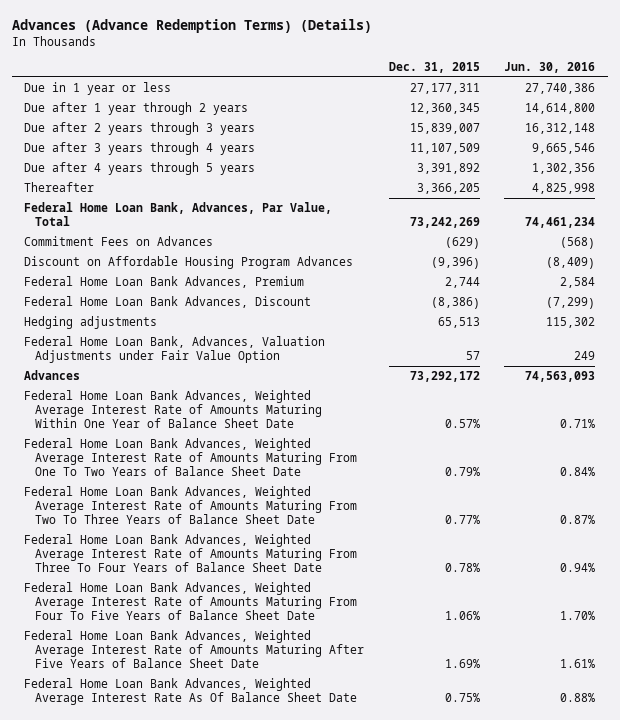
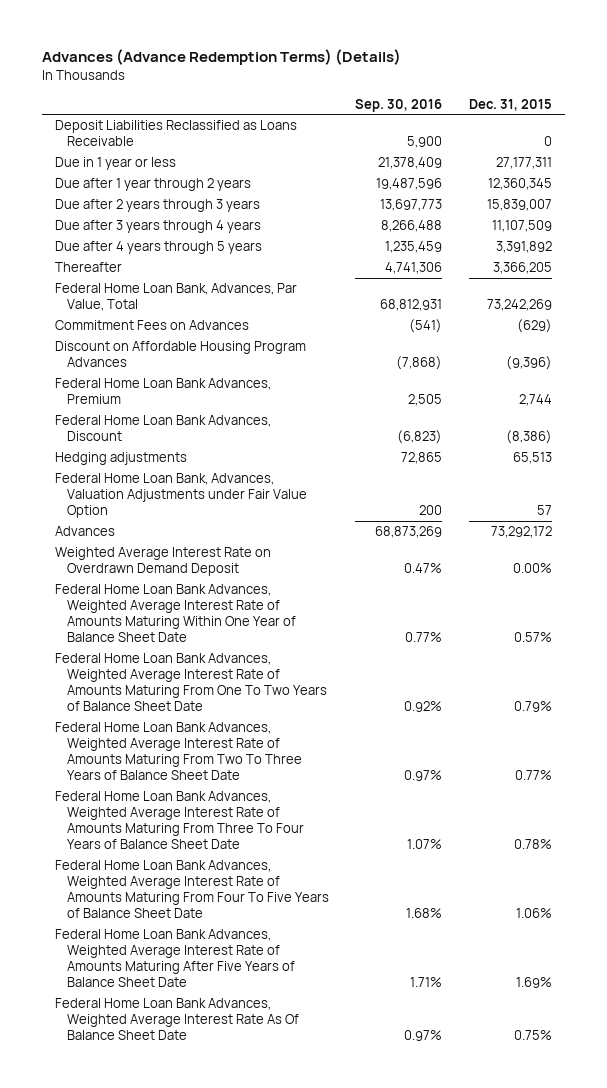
[504,62,596,74] Jun. 30, 2016 -> none
none -> [355,98,443,112] Sep. 30, 2016
none -> [55,120,298,147] Deposit Liabilities Reclassified as Loans Receivable
none -> [55,547,272,577] Weighted Average Interest Rate on Overdrawn Demand Deposit

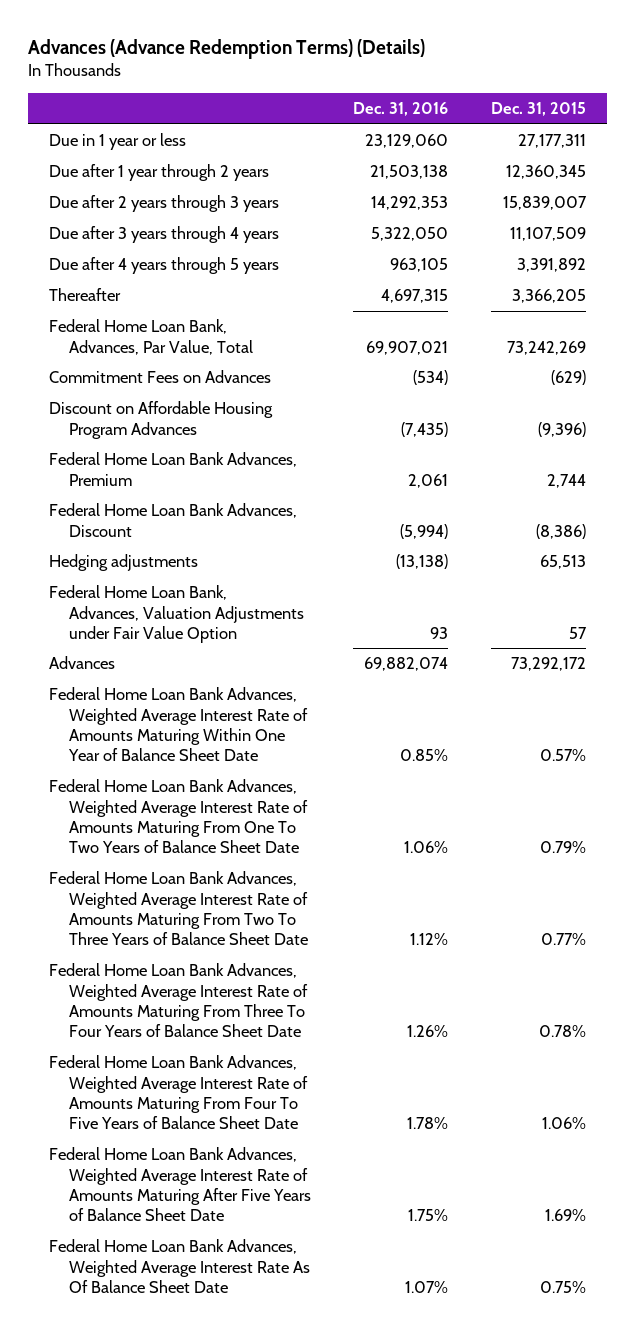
[355,98,443,112] Sep. 30, 2016 -> none
none -> [353,102,449,117] Dec. 31, 2016
[55,120,298,147] Deposit Liabilities Reclassified as Loans Receivable -> none
[55,547,272,577] Weighted Average Interest Rate on Overdrawn Demand Deposit -> none

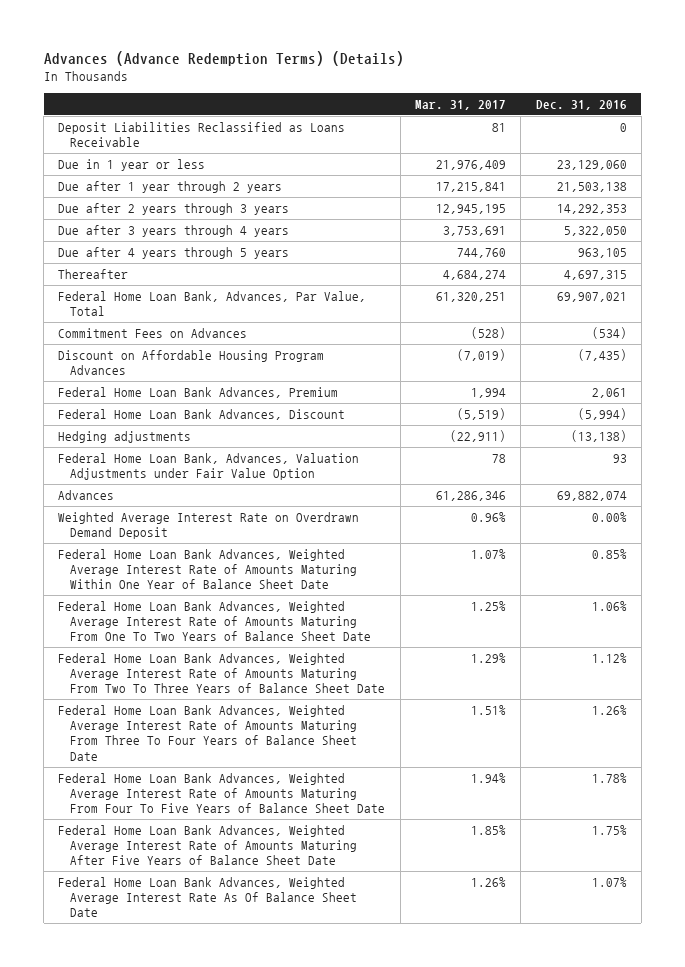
[490,102,586,117] Dec. 31, 2015 -> none
none -> [414,99,506,110] Mar. 31, 2017
none -> [58,122,346,148] Deposit Liabilities Reclassified as Loans Receivable
none -> [58,512,360,540] Weighted Average Interest Rate on Overdrawn Demand Deposit

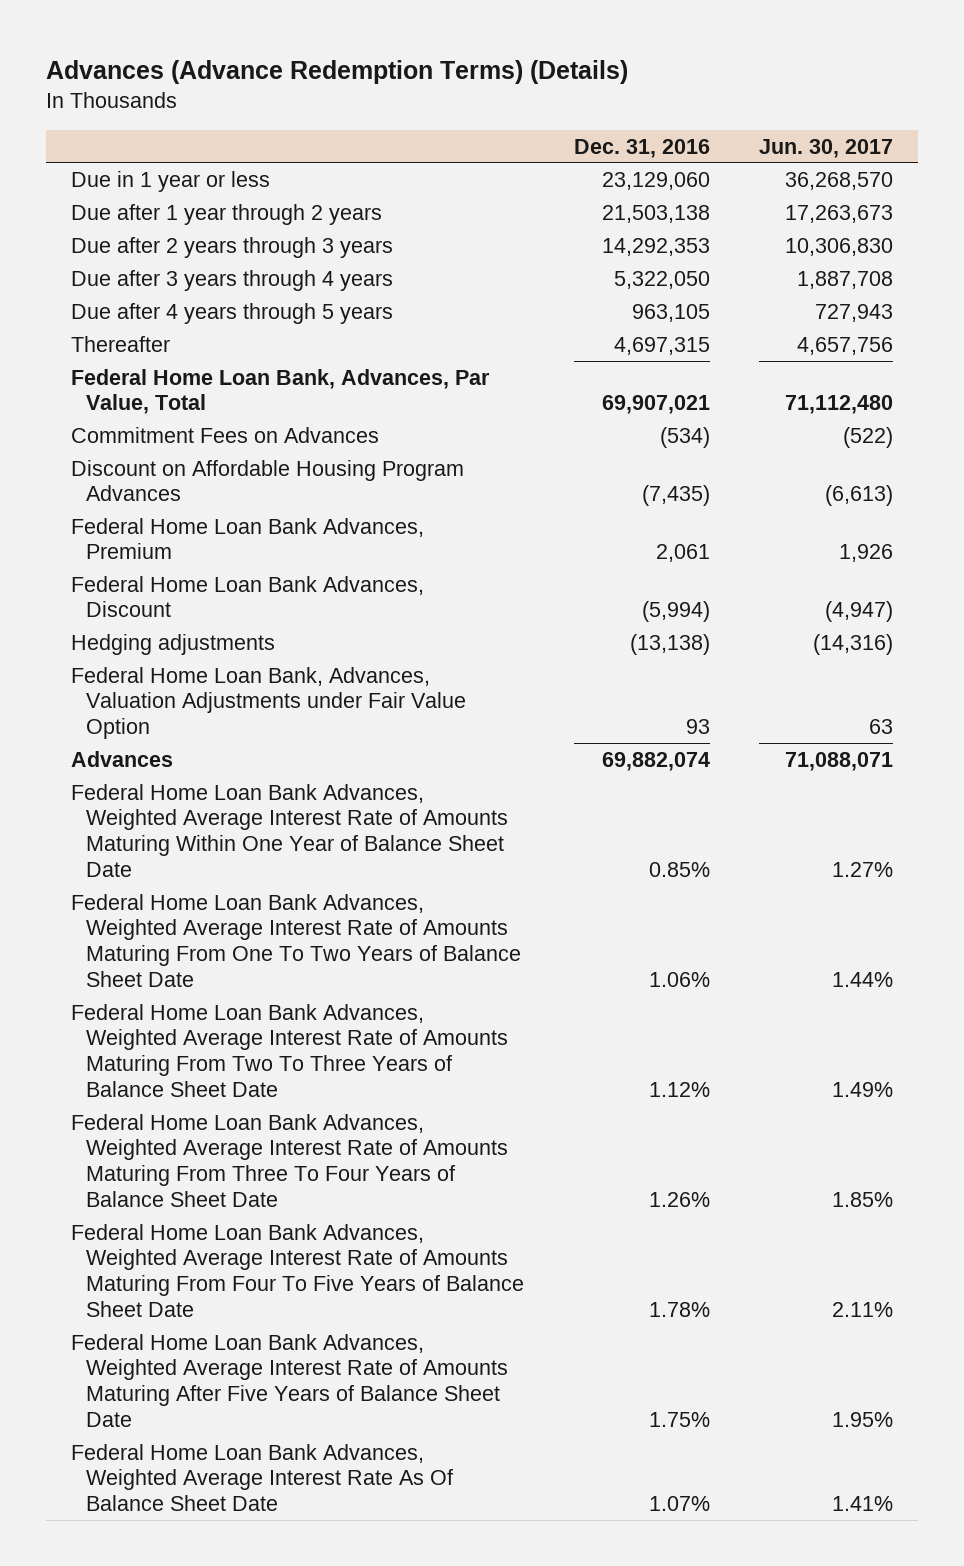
[414,99,506,110] Mar. 31, 2017 -> none
none -> [759,138,894,158] Jun. 30, 2017
[58,122,346,148] Deposit Liabilities Reclassified as Loans Receivable -> none
[58,512,360,540] Weighted Average Interest Rate on Overdrawn Demand Deposit -> none

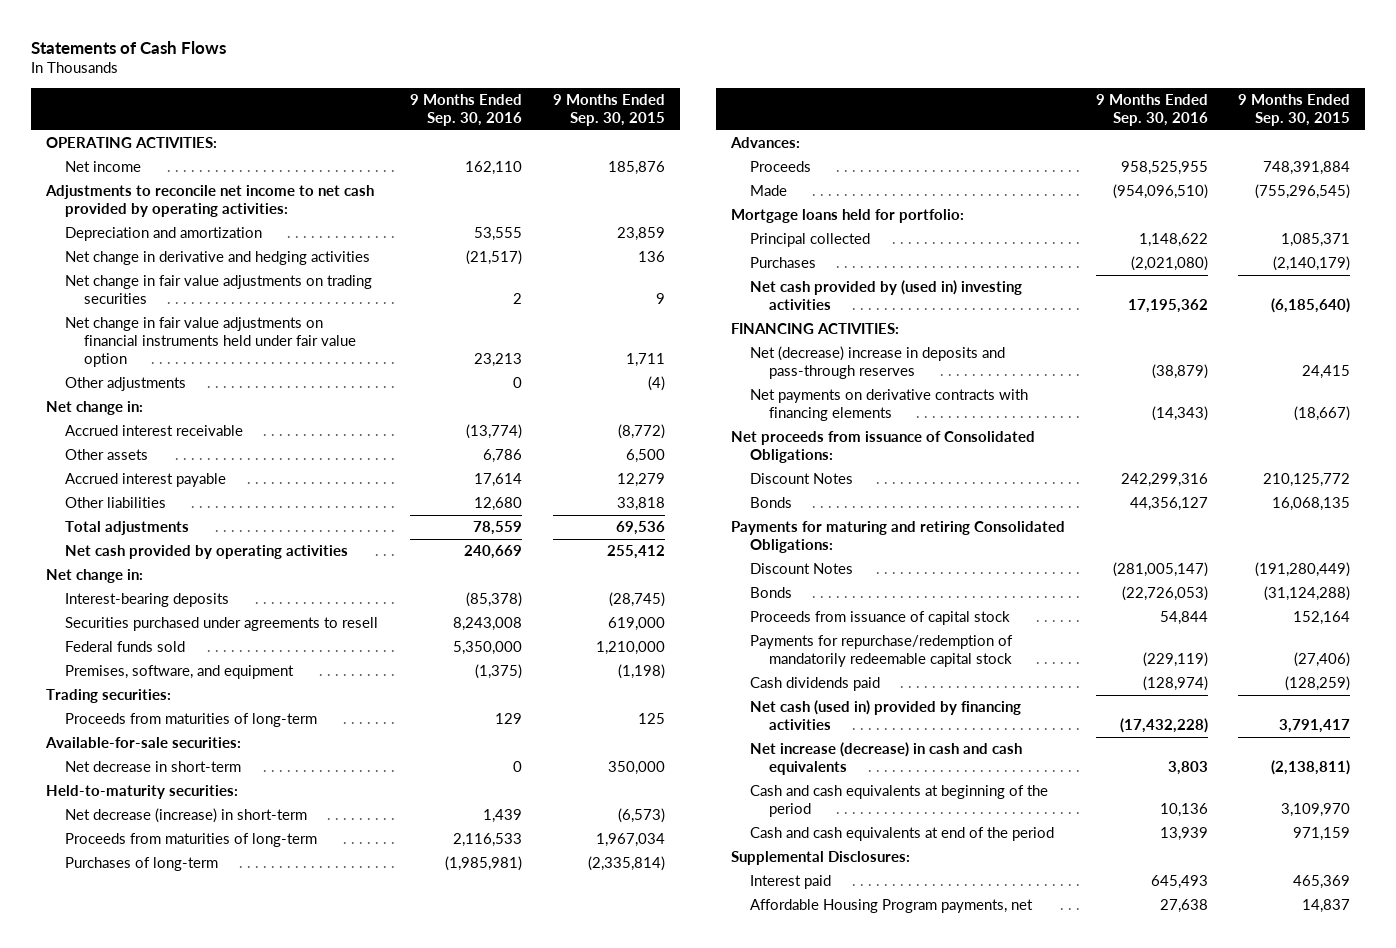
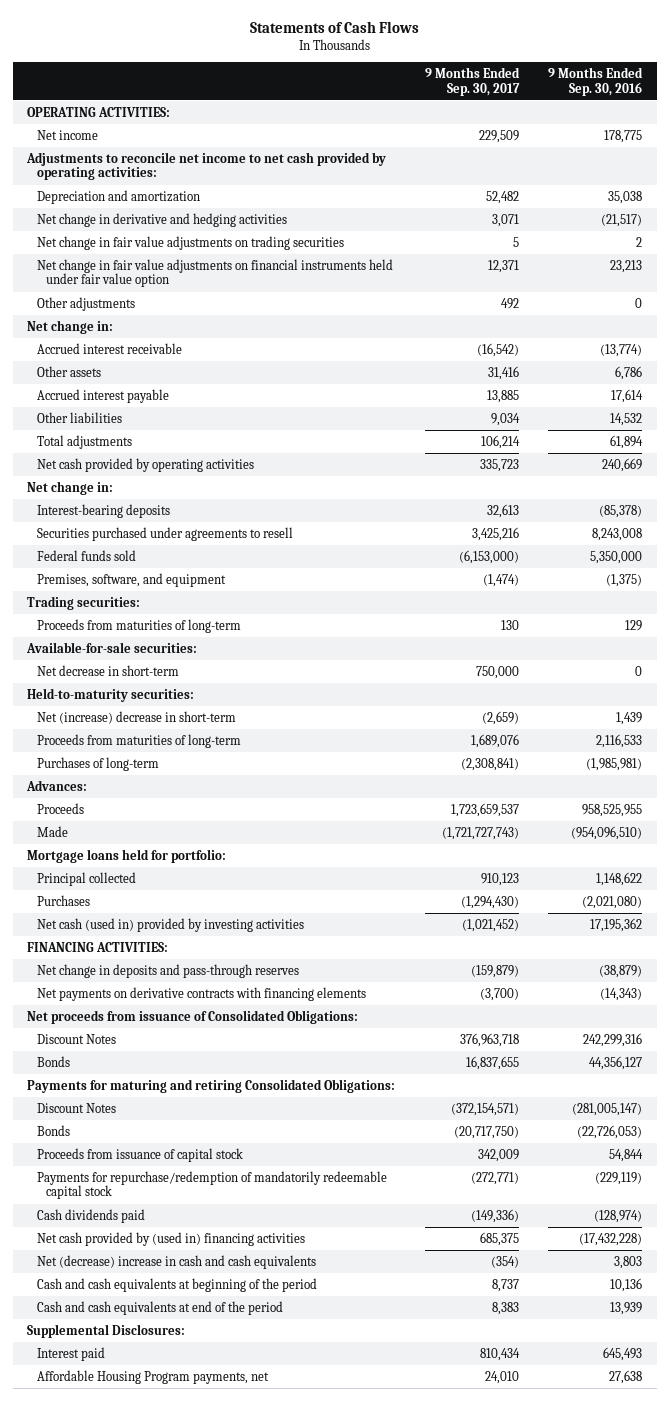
[552,94,665,126] 9 Months Ended Sep. 30, 2015 -> none
none -> [424,67,520,96] 9 Months Ended Sep. 30, 2017
[465,161,523,176] 162,110 -> [603,129,642,143] 178,775
[474,227,523,242] 53,555 -> [607,190,642,204] 35,038
[474,497,523,512] 12,680 -> [609,412,642,426] 14,532
[473,521,523,536] 78,559 -> [609,434,643,449] 61,894
[65,808,308,824] Net decrease (increase) in short-term -> [36,710,236,724] Net (increase) decrease in short-term
[750,280,1023,311] Net cash provided by (used in) investing activities -> [36,917,304,932] Net cash (used in) provided by investing activities
[750,346,1006,380] Net (decrease) increase in deposits and pass-through reserves -> [36,963,299,978] Net change in deposits and pass-through reserves
[750,700,1022,731] Net cash (used in) provided by financing activities -> [36,1231,305,1246] Net cash provided by (used in) financing activities
[750,742,1023,776] Net increase (decrease) in cash and cash equivalents -> [36,1254,316,1269] Net (decrease) increase in cash and cash equivalents

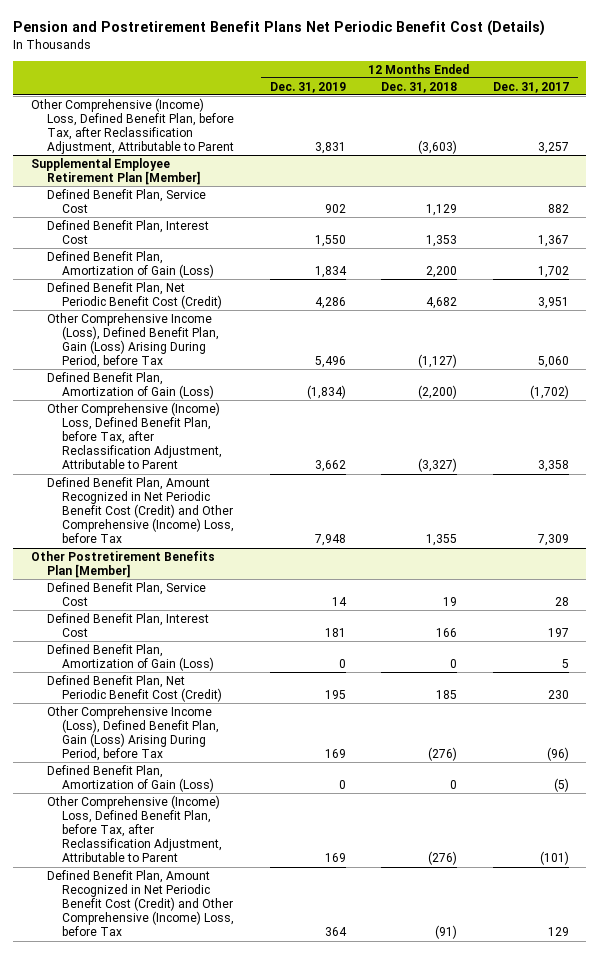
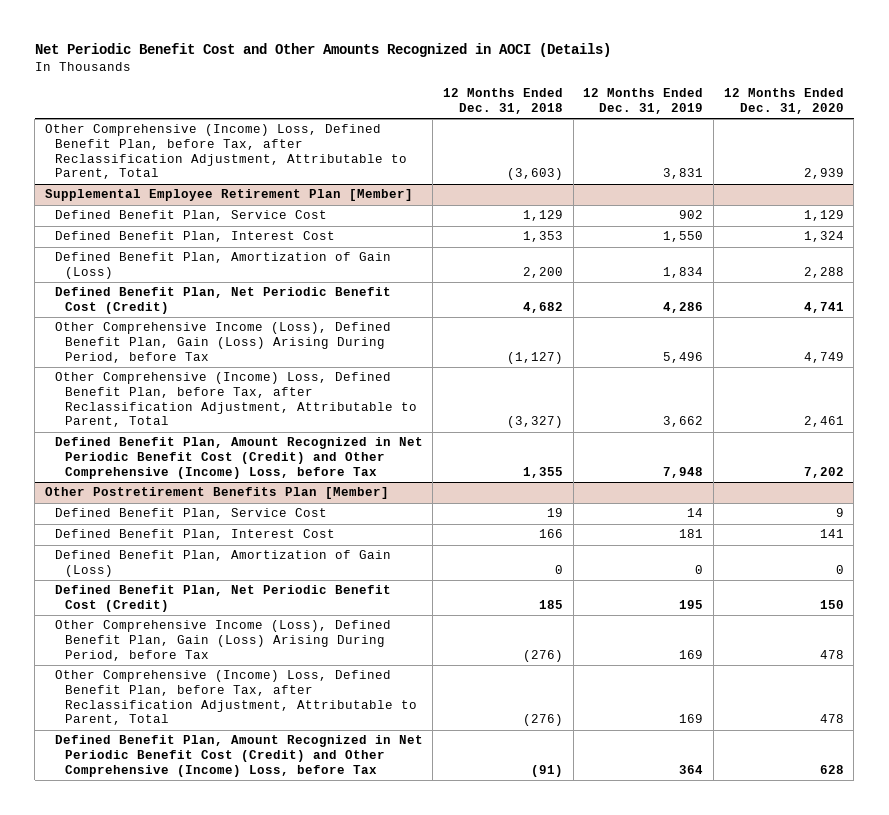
[13,20,546,37] Pension and Postretirement Benefit Plans Net Periodic Benefit Cost (Details) -> [34,43,611,58] Net Periodic Benefit Cost and Other Amounts Recognized in AOCI (Details)
[492,81,569,93] Dec. 31, 2017 -> none
none -> [723,88,844,115] 12 Months Ended Dec. 31, 2020
[30,97,234,155] Other Comprehensive (Income) Loss, Defined Benefit Plan, before Tax, after Reclassification Adjustment, Attributable to Parent -> [45,124,407,180] Other Comprehensive (Income) Loss, Defined Benefit Plan, before Tax, after Reclassification Adjustment, Attributable to Parent, Total
[46,371,215,399] Defined Benefit Plan, Amortization of Gain (Loss) -> none
[46,401,223,470] Other Comprehensive (Income) Loss, Defined Benefit Plan, before Tax, after Reclassification Adjustment, Attributable to Parent -> [54,372,417,428] Other Comprehensive (Income) Loss, Defined Benefit Plan, before Tax, after Reclassification Adjustment, Attributable to Parent, Total
[46,764,215,792] Defined Benefit Plan, Amortization of Gain (Loss) -> none
[46,794,223,863] Other Comprehensive (Income) Loss, Defined Benefit Plan, before Tax, after Reclassification Adjustment, Attributable to Parent -> [54,670,417,726] Other Comprehensive (Income) Loss, Defined Benefit Plan, before Tax, after Reclassification Adjustment, Attributable to Parent, Total

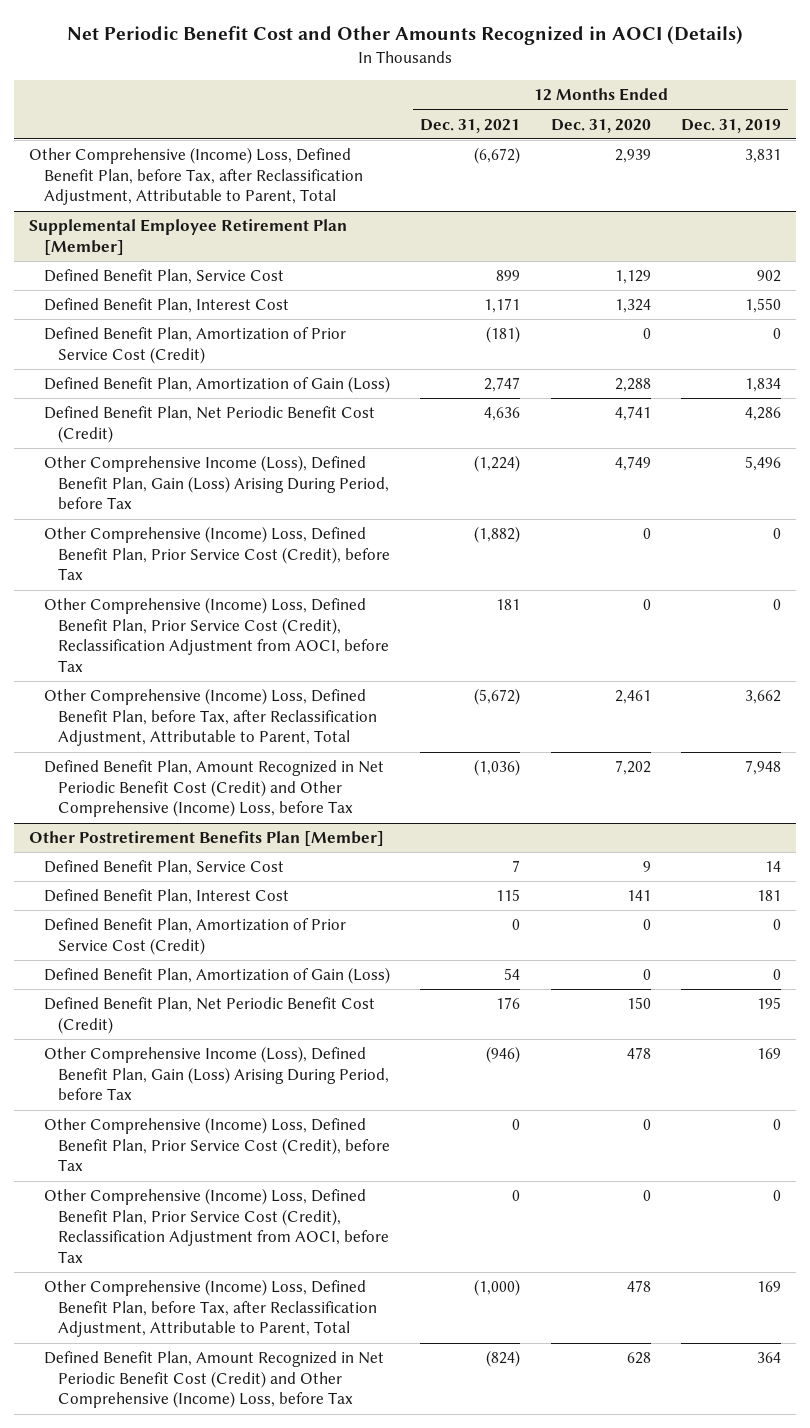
[443,88,564,115] 12 Months Ended Dec. 31, 2018 -> none
none -> [420,118,521,133] Dec. 31, 2021
none -> [43,327,346,364] Defined Benefit Plan, Amortization of Prior Service Cost (Credit)
none -> [43,526,391,581] Other Comprehensive (Income) Loss, Defined Benefit Plan, Prior Service Cost (Credit), before Tax
none -> [43,597,390,673] Other Comprehensive (Income) Loss, Defined Benefit Plan, Prior Service Cost (Credit), Reclassification Adjustment from AOCI, before Tax
none -> [43,918,346,955] Defined Benefit Plan, Amortization of Prior Service Cost (Credit)
none -> [43,1117,391,1172] Other Comprehensive (Income) Loss, Defined Benefit Plan, Prior Service Cost (Credit), before Tax
none -> [43,1188,390,1264] Other Comprehensive (Income) Loss, Defined Benefit Plan, Prior Service Cost (Credit), Reclassification Adjustment from AOCI, before Tax

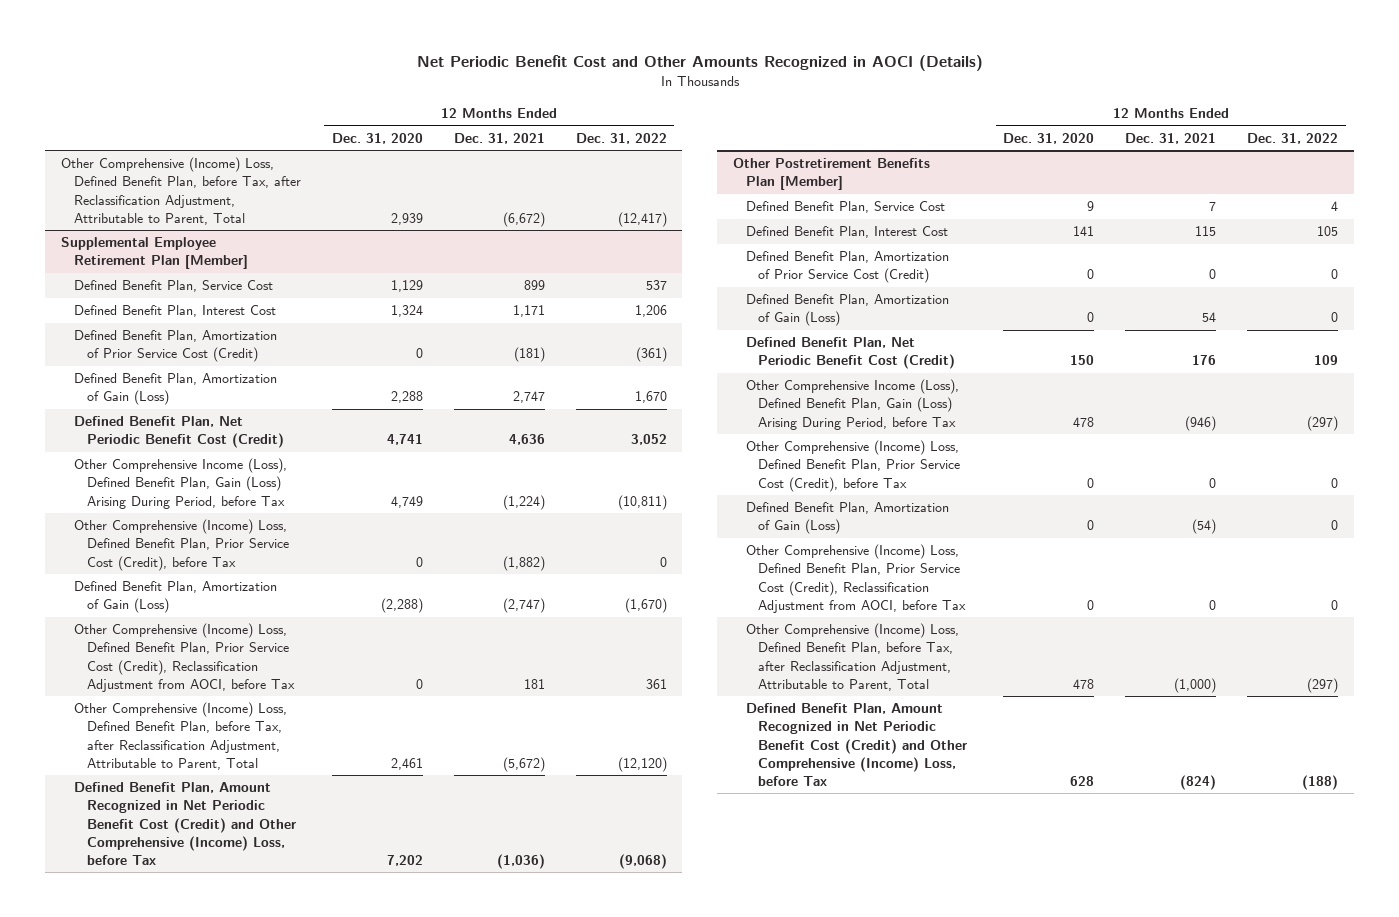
[680,118,781,133] Dec. 31, 2019 -> none
none -> [575,132,667,144] Dec. 31, 2022
none -> [73,581,277,614] Defined Benefit Plan, Amortization of Gain (Loss)
none -> [745,502,949,535] Defined Benefit Plan, Amortization of Gain (Loss)

